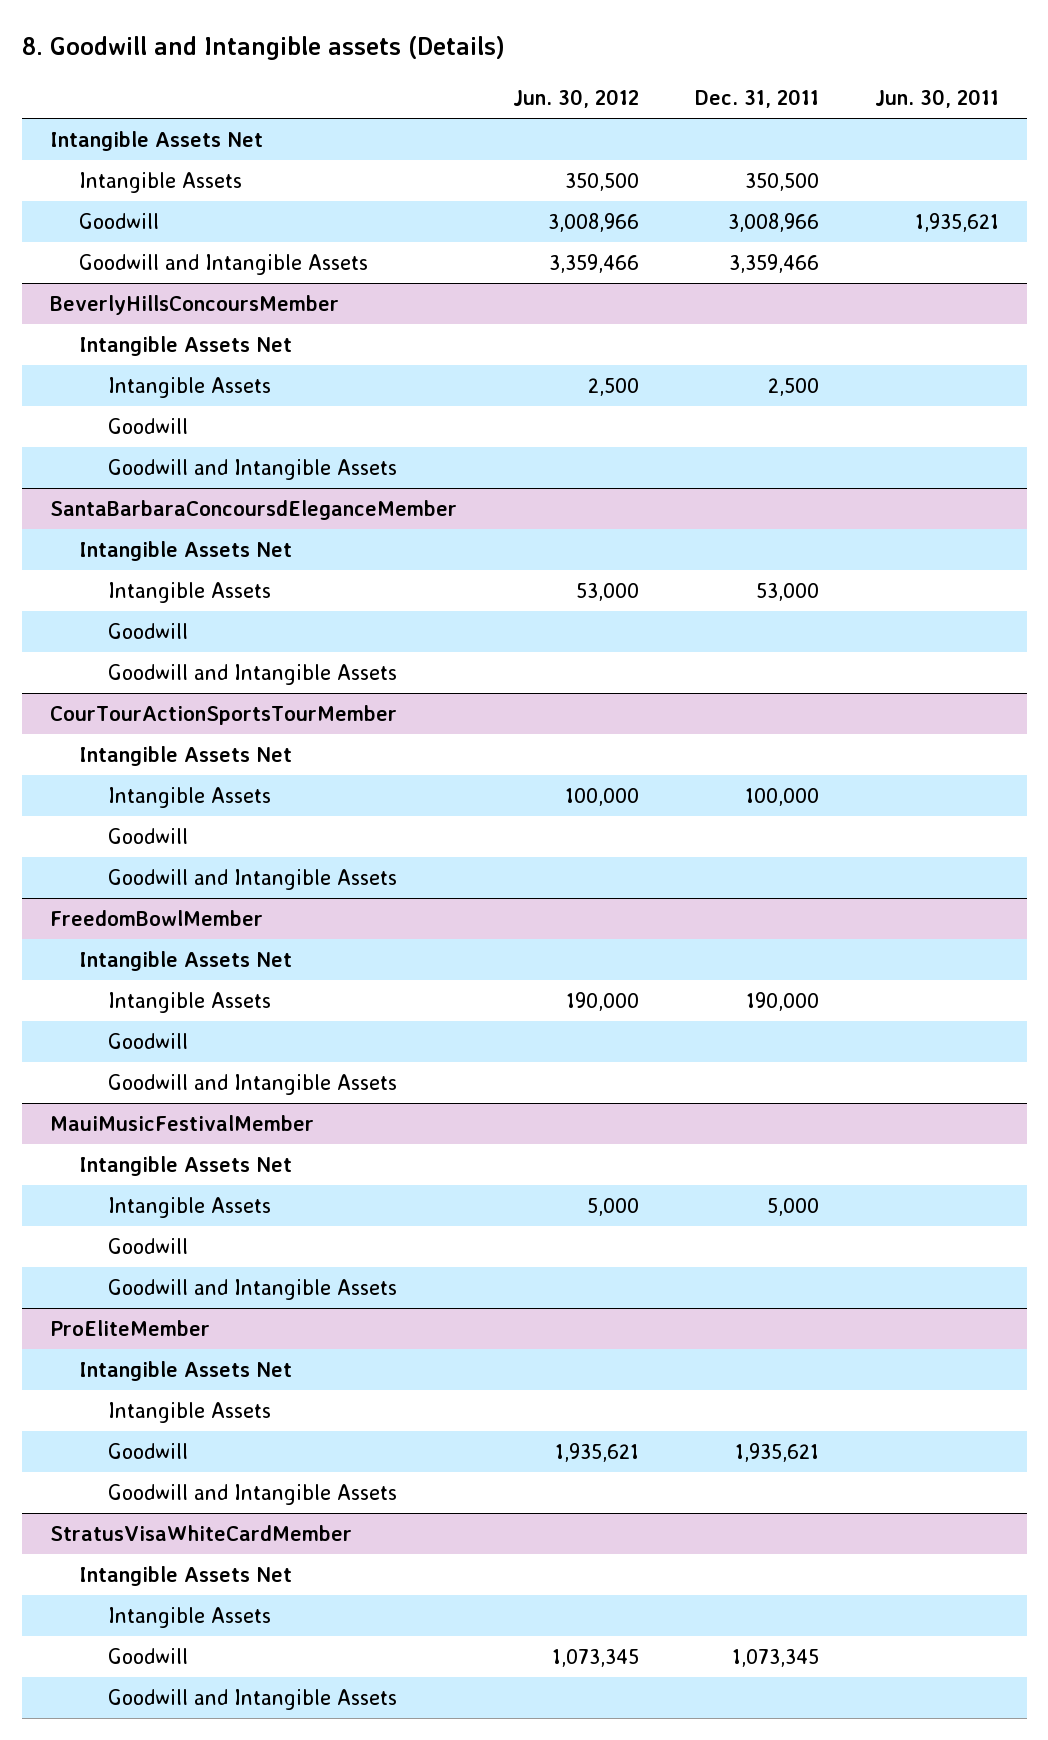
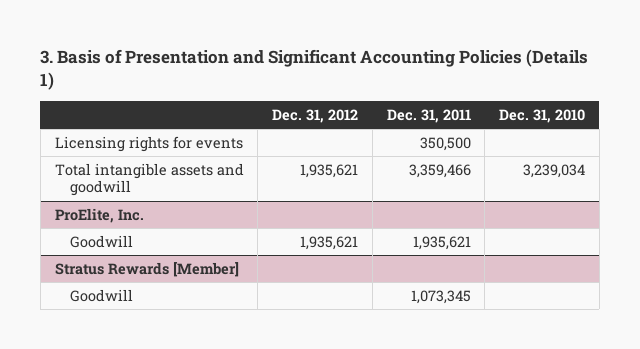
[21,36,505,61] 8. Goodwill and Intangible assets (Details) -> [40,49,589,91] 3. Basis of Presentation and Significant Accounting Policies (Details 1)
[512,89,639,109] Jun. 30, 2012 -> none
[874,89,999,109] Jun. 30, 2011 -> none
none -> [272,108,359,123] Dec. 31, 2012
none -> [499,108,586,123] Dec. 31, 2010
[49,130,263,151] Intangible Assets Net -> none
[79,212,160,229] Goodwill -> none
[49,294,339,315] BeverlyHillsConcoursMember -> none
[79,335,293,356] Intangible Assets Net -> none
[108,376,272,398] Intangible Assets -> none
[108,417,189,434] Goodwill -> none
[108,458,398,480] Goodwill and Intangible Assets -> none
[49,499,457,520] SantaBarbaraConcoursdEleganceMember -> none
[79,540,293,561] Intangible Assets Net -> none
[108,581,272,603] Intangible Assets -> none
[108,622,189,639] Goodwill -> none
[108,663,398,685] Goodwill and Intangible Assets -> none
[49,704,397,725] CourTourActionSportsTourMember -> none
[79,745,293,766] Intangible Assets Net -> none
[108,786,272,808] Intangible Assets -> none
[108,827,189,844] Goodwill -> none
[108,868,398,890] Goodwill and Intangible Assets -> none
[49,909,263,926] FreedomBowlMember -> none
[79,950,293,971] Intangible Assets Net -> none
[108,991,272,1013] Intangible Assets -> none
[108,1032,189,1049] Goodwill -> none
[108,1073,398,1095] Goodwill and Intangible Assets -> none
[49,1114,314,1131] MauiMusicFestivalMember -> none
[79,1155,293,1176] Intangible Assets Net -> none
[108,1196,272,1218] Intangible Assets -> none
[108,1237,189,1254] Goodwill -> none
[108,1278,398,1300] Goodwill and Intangible Assets -> none
[49,1319,210,1336] ProEliteMember -> none
[79,1360,293,1381] Intangible Assets Net -> none
[108,1401,272,1423] Intangible Assets -> none
[79,171,243,193] Intangible Assets -> [54,135,243,152] Licensing rights for events
[79,253,369,275] Goodwill and Intangible Assets -> [54,162,244,197] Total intangible assets and goodwill
none -> [54,207,144,223] ProElite, Inc.
[108,1483,398,1505] Goodwill and Intangible Assets -> none
[49,1524,352,1541] StratusVisaWhiteCardMember -> none
[79,1565,293,1586] Intangible Assets Net -> none
[108,1606,272,1628] Intangible Assets -> none
none -> [54,261,239,277] Stratus Rewards [Member]
[108,1688,398,1710] Goodwill and Intangible Assets -> none

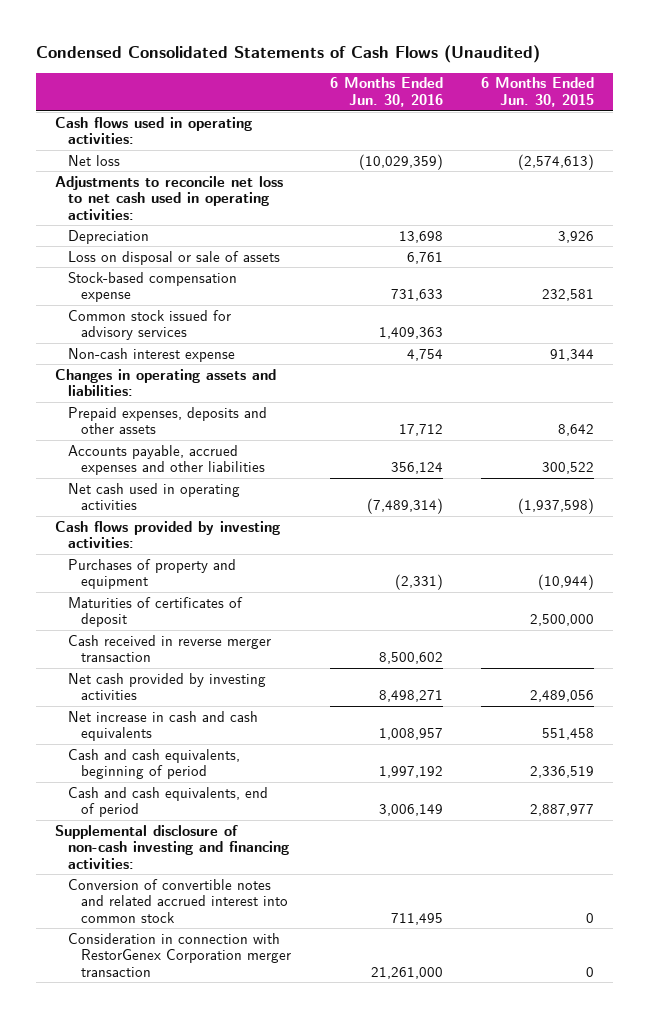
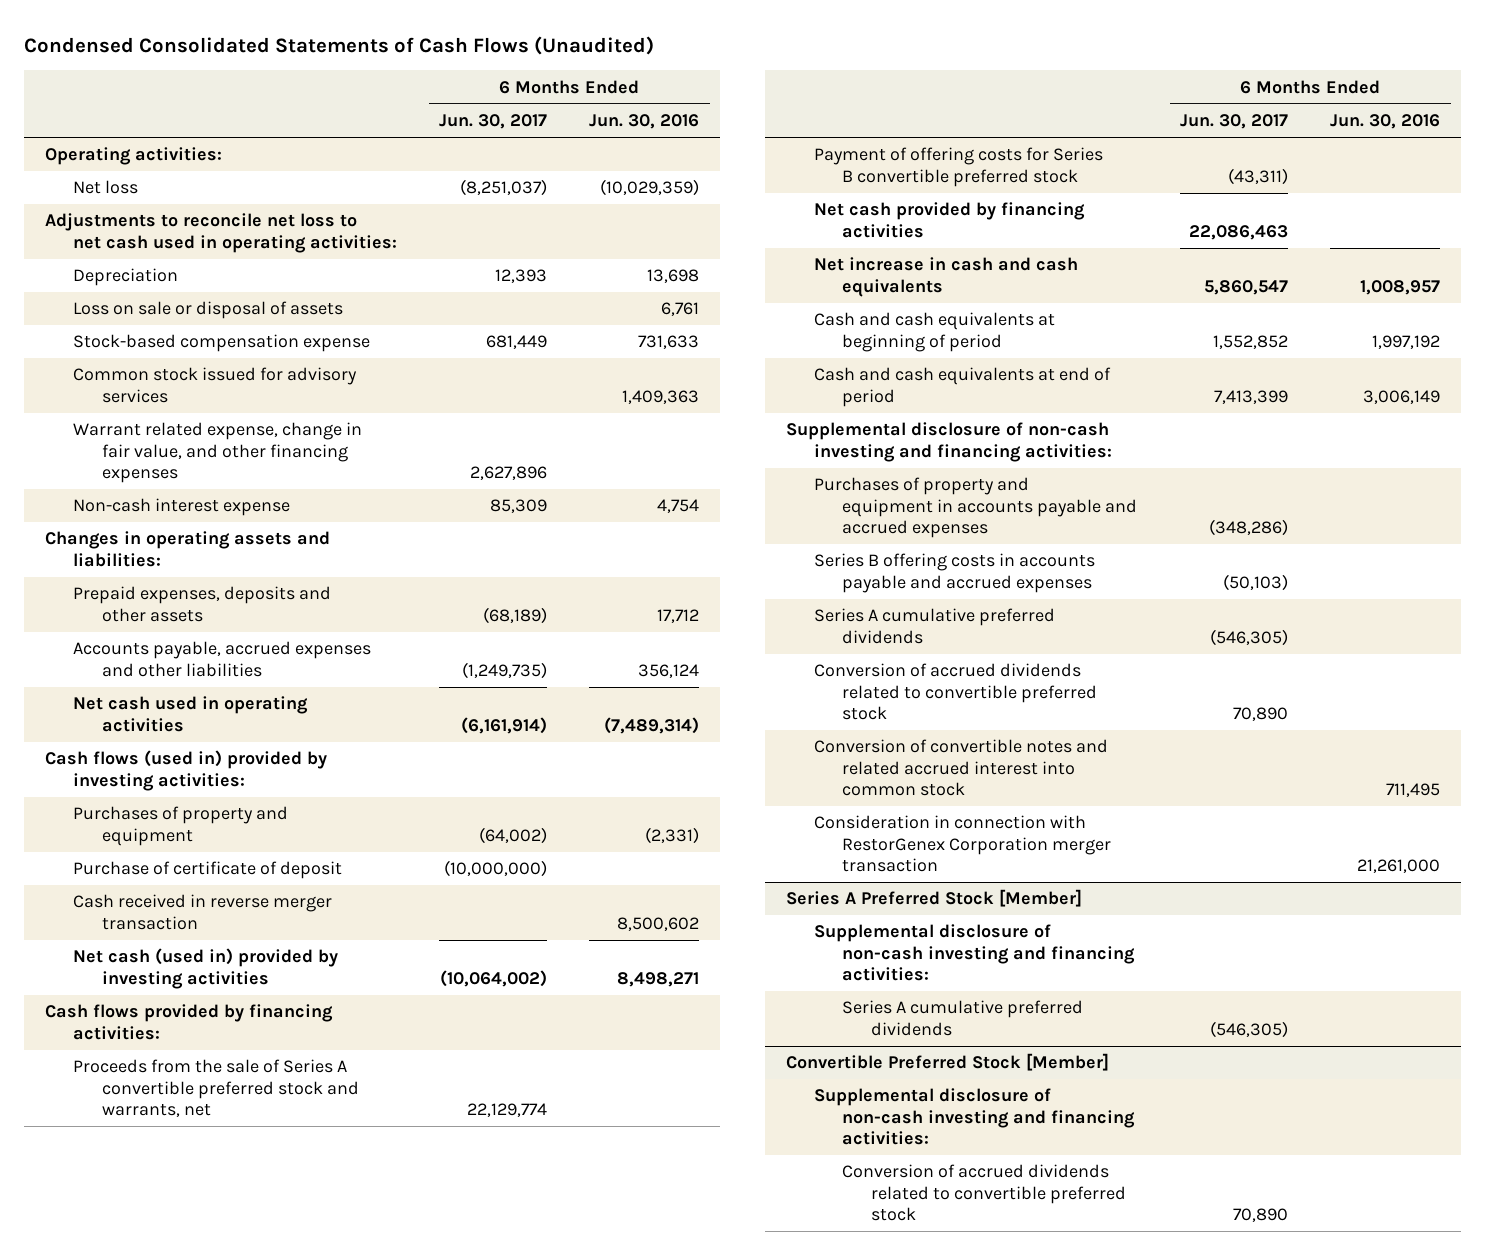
[481,77,595,107] 6 Months Ended Jun. 30, 2015 -> none
none -> [439,113,548,129] Jun. 30, 2017
[55,116,253,145] Cash flows used in operating activities: -> [45,147,223,166] Operating activities:
[68,250,281,265] Loss on disposal or sale of assets -> [73,301,344,320] Loss on sale or disposal of assets
none -> [73,422,363,483] Warrant related expense, change in fair value, and other financing expenses
[55,520,281,549] Cash flows provided by investing activities: -> [45,750,328,791] Cash flows (used in) provided by investing activities:
[68,596,244,628] Maturities of certificates of deposit -> none
none -> [73,861,343,880] Purchase of certificate of deposit
[68,672,267,701] Net cash provided by investing activities -> [73,948,339,989] Net cash (used in) provided by investing activities
none -> [45,1004,334,1040] Cash flows provided by financing activities:
none -> [73,1059,359,1117] Proceeds from the sale of Series A convertible preferred stock and warrants, net
none -> [814,147,1104,187] Payment of offering costs for Series B convertible preferred stock
none -> [814,202,1086,238] Net cash provided by financing activities
[68,748,241,780] Cash and cash equivalents, beginning of period -> [814,312,1056,352] Cash and cash equivalents at beginning of period
[68,786,269,818] Cash and cash equivalents, end of period -> [814,367,1112,407] Cash and cash equivalents at end of period
none -> [814,477,1138,538] Purchases of property and equipment in accounts payable and accrued expenses
none -> [814,553,1096,593] Series B offering costs in accounts payable and accrued expenses
none -> [814,608,1056,644] Series A cumulative preferred dividends
none -> [814,663,1098,720] Conversion of accrued dividends related to convertible preferred stock
none -> [786,889,1083,908] Series A Preferred Stock [Member]
none -> [814,924,1136,981] Supplemental disclosure of non-cash investing and financing activities:
none -> [842,1000,1084,1036] Series A cumulative preferred dividends
none -> [786,1053,1110,1072] Convertible Preferred Stock [Member]
none -> [814,1088,1136,1145] Supplemental disclosure of non-cash investing and financing activities:
none -> [842,1164,1126,1221] Conversion of accrued dividends related to convertible preferred stock

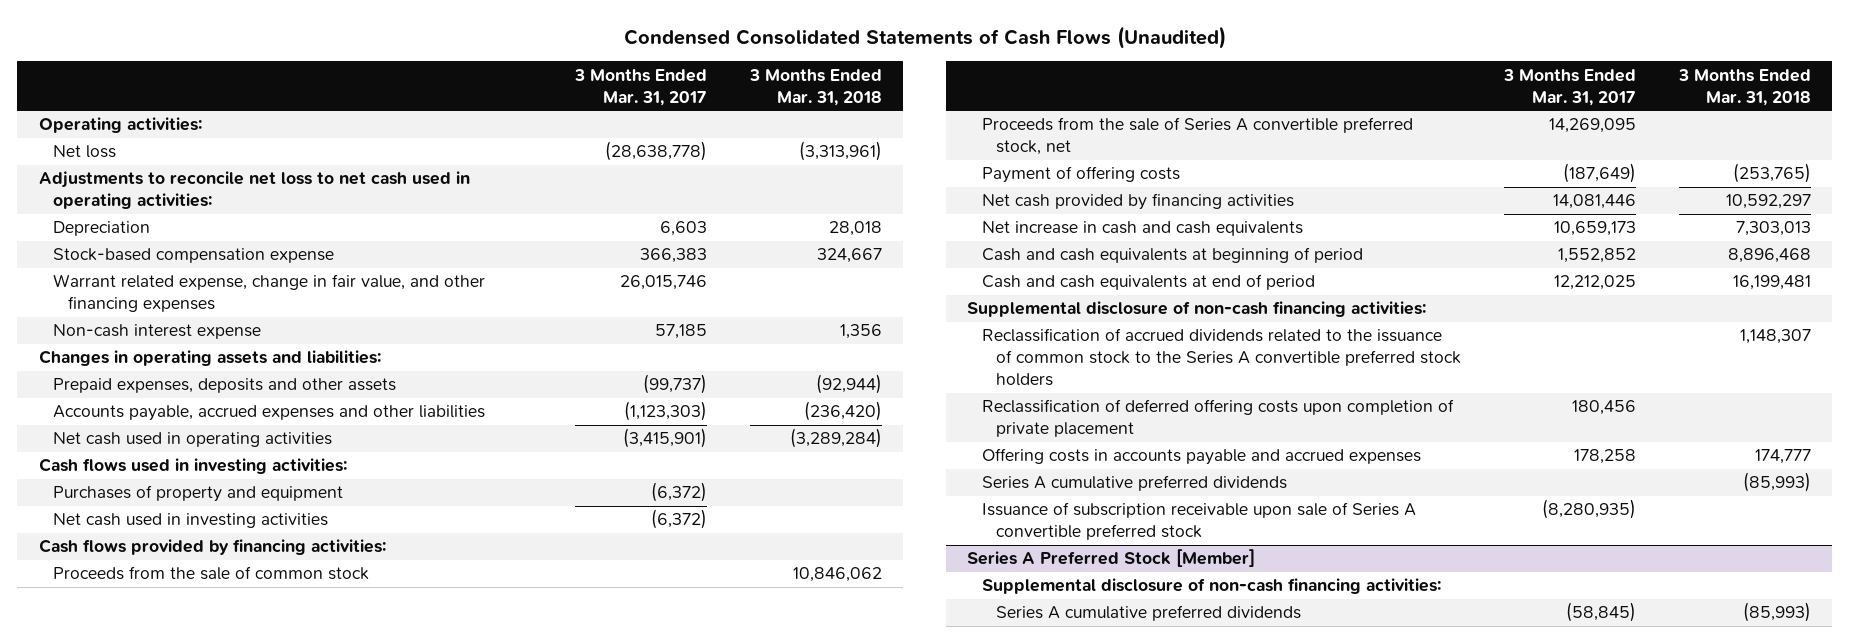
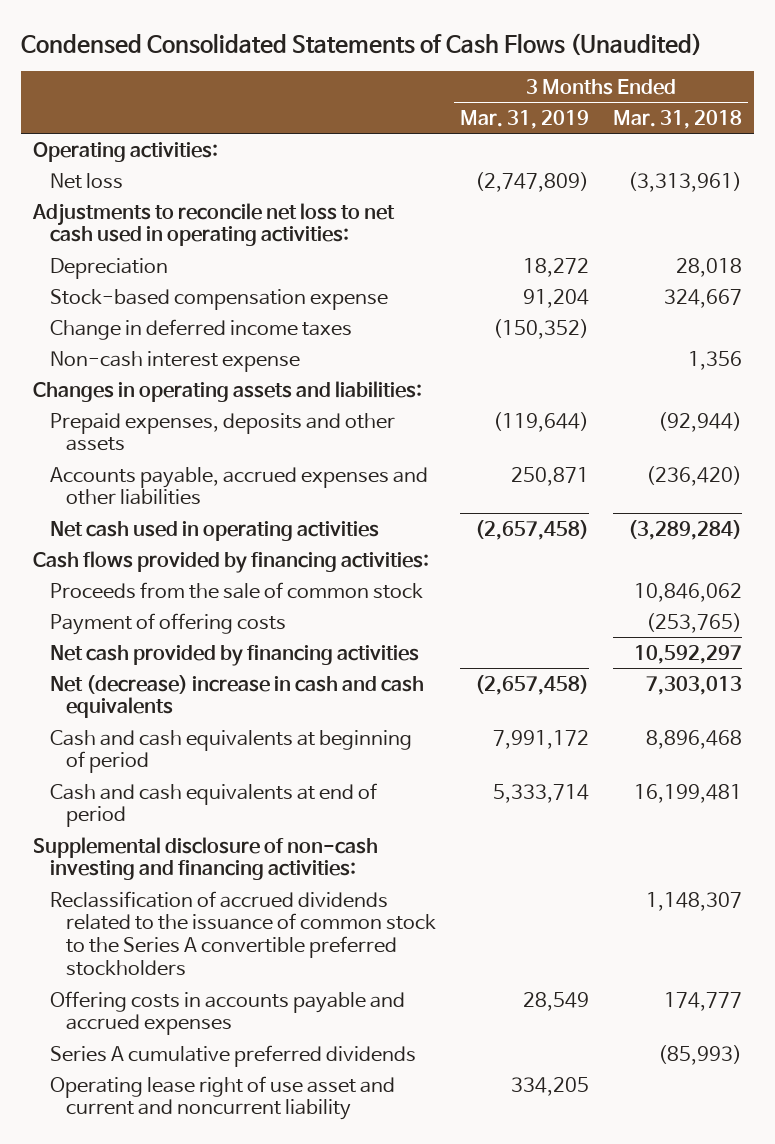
[574,68,708,106] 3 Months Ended Mar. 31, 2017 -> none
none -> [460,109,590,129] Mar. 31, 2019
[53,274,486,313] Warrant related expense, change in fair value, and other financing expenses -> none
none -> [49,318,352,340] Change in deferred income taxes
[38,458,347,475] Cash flows used in investing activities: -> none
[53,485,344,503] Purchases of property and equipment -> none
[53,513,329,529] Net cash used in investing activities -> none
[981,117,1413,156] Proceeds from the sale of Series A convertible preferred stock, net -> none
[981,221,1303,237] Net increase in cash and cash equivalents -> [49,674,424,719] Net (decrease) increase in cash and cash equivalents
[981,399,1454,438] Reclassification of deferred offering costs upon completion of private placement -> none
[967,301,1427,318] Supplemental disclosure of non-cash financing activities: -> [32,836,378,881] Supplemental disclosure of non-cash investing and financing activities:
[981,328,1462,387] Reclassification of accrued dividends related to the issuance of common stock to the Series A convertible preferred stock holders -> [49,890,437,977] Reclassification of accrued dividends related to the issuance of common stock to the Series A convertible preferred stockholders
[981,502,1416,541] Issuance of subscription receivable upon sale of Series A convertible preferred stock -> none
[967,549,1256,568] Series A Preferred Stock [Member] -> none
[981,578,1441,595] Supplemental disclosure of non-cash financing activities: -> none
[996,605,1302,622] Series A cumulative preferred dividends -> none
none -> [49,1075,395,1121] Operating lease right of use asset and current and noncurrent liability

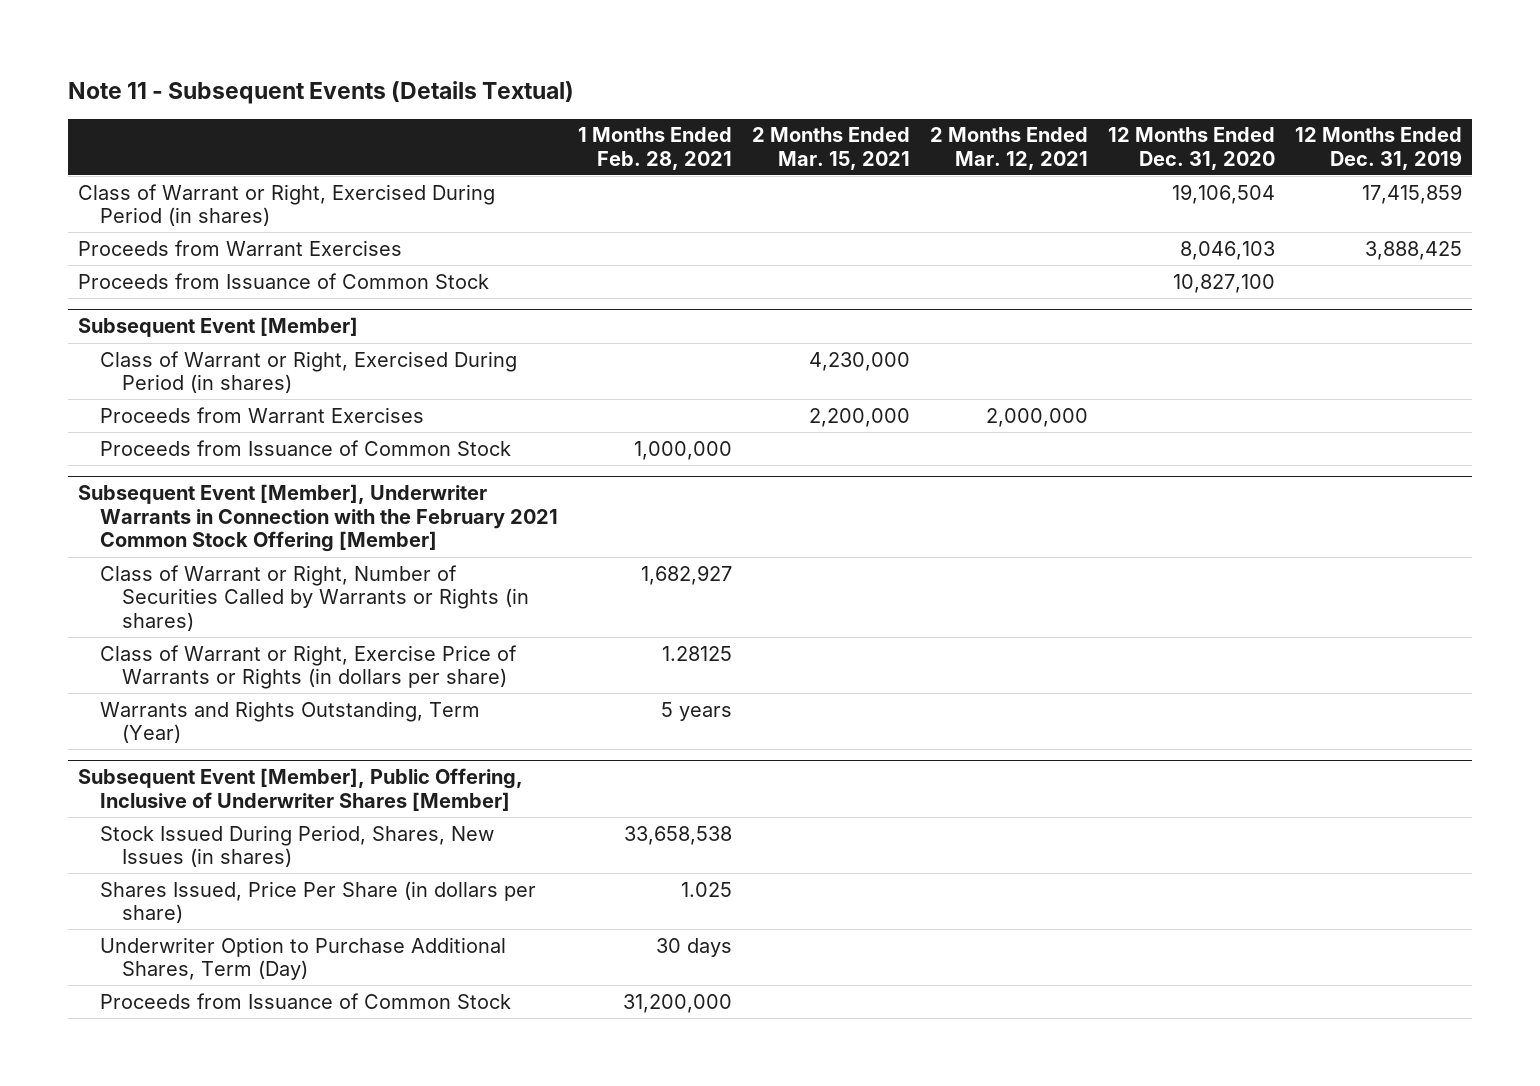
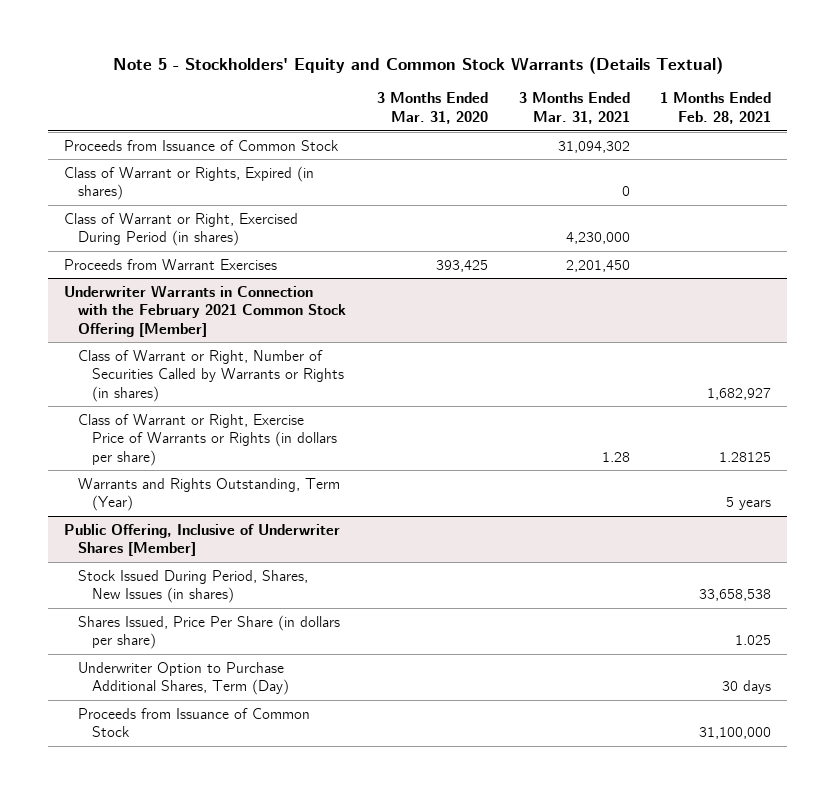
[67,80,574,104] Note 11 - Subsequent Events (Details Textual) -> [112,57,723,75] Note 5 - Stockholders' Equity and Common Stock Warrants (Details Textual)
[751,127,910,170] 2 Months Ended Mar. 15, 2021 -> none
[929,127,1088,170] 2 Months Ended Mar. 12, 2021 -> none
[1107,127,1275,170] 12 Months Ended Dec. 31, 2020 -> none
[1294,127,1462,170] 12 Months Ended Dec. 31, 2019 -> none
none -> [376,92,488,125] 3 Months Ended Mar. 31, 2020
none -> [518,92,630,125] 3 Months Ended Mar. 31, 2021
[77,183,495,227] Class of Warrant or Right, Exercised During Period (in shares) -> none
[77,239,402,256] Proceeds from Warrant Exercises -> none
[77,317,358,338] Subsequent Event [Member] -> none
none -> [63,165,314,201] Class of Warrant or Rights, Expired (in shares)
[99,439,511,456] Proceeds from Issuance of Common Stock -> none
[77,484,558,553] Subsequent Event [Member], Underwriter Warrants in Connection with the February 2021 Common Stock Offering [Member] -> [63,284,346,337] Underwriter Warrants in Connection with the February 2021 Common Stock Offering [Member]
[77,768,523,811] Subsequent Event [Member], Public Offering, Inclusive of Underwriter Shares [Member] -> [63,523,340,557] Public Offering, Inclusive of Underwriter Shares [Member]
[622,993,732,1013] 31,200,000 -> [699,727,772,740] 31,100,000

